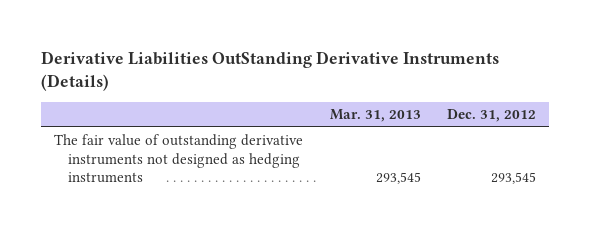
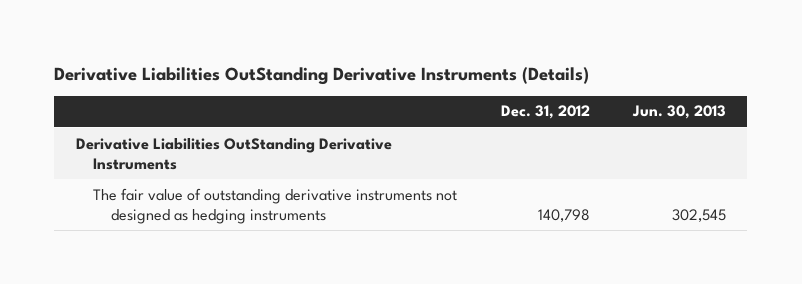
[329,109,421,123] Mar. 31, 2013 -> none
none -> [631,105,726,120] Jun. 30, 2013
none -> [76,137,393,171] Derivative Liabilities OutStanding Derivative Instruments
[491,172,537,185] 293,545 -> [537,209,590,223] 140,798

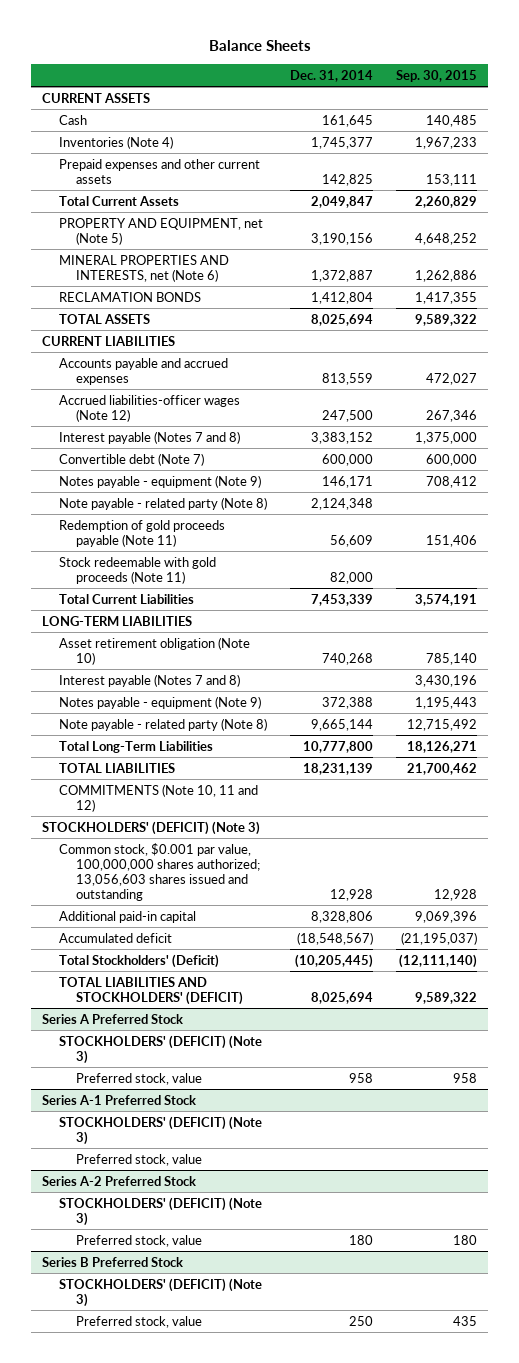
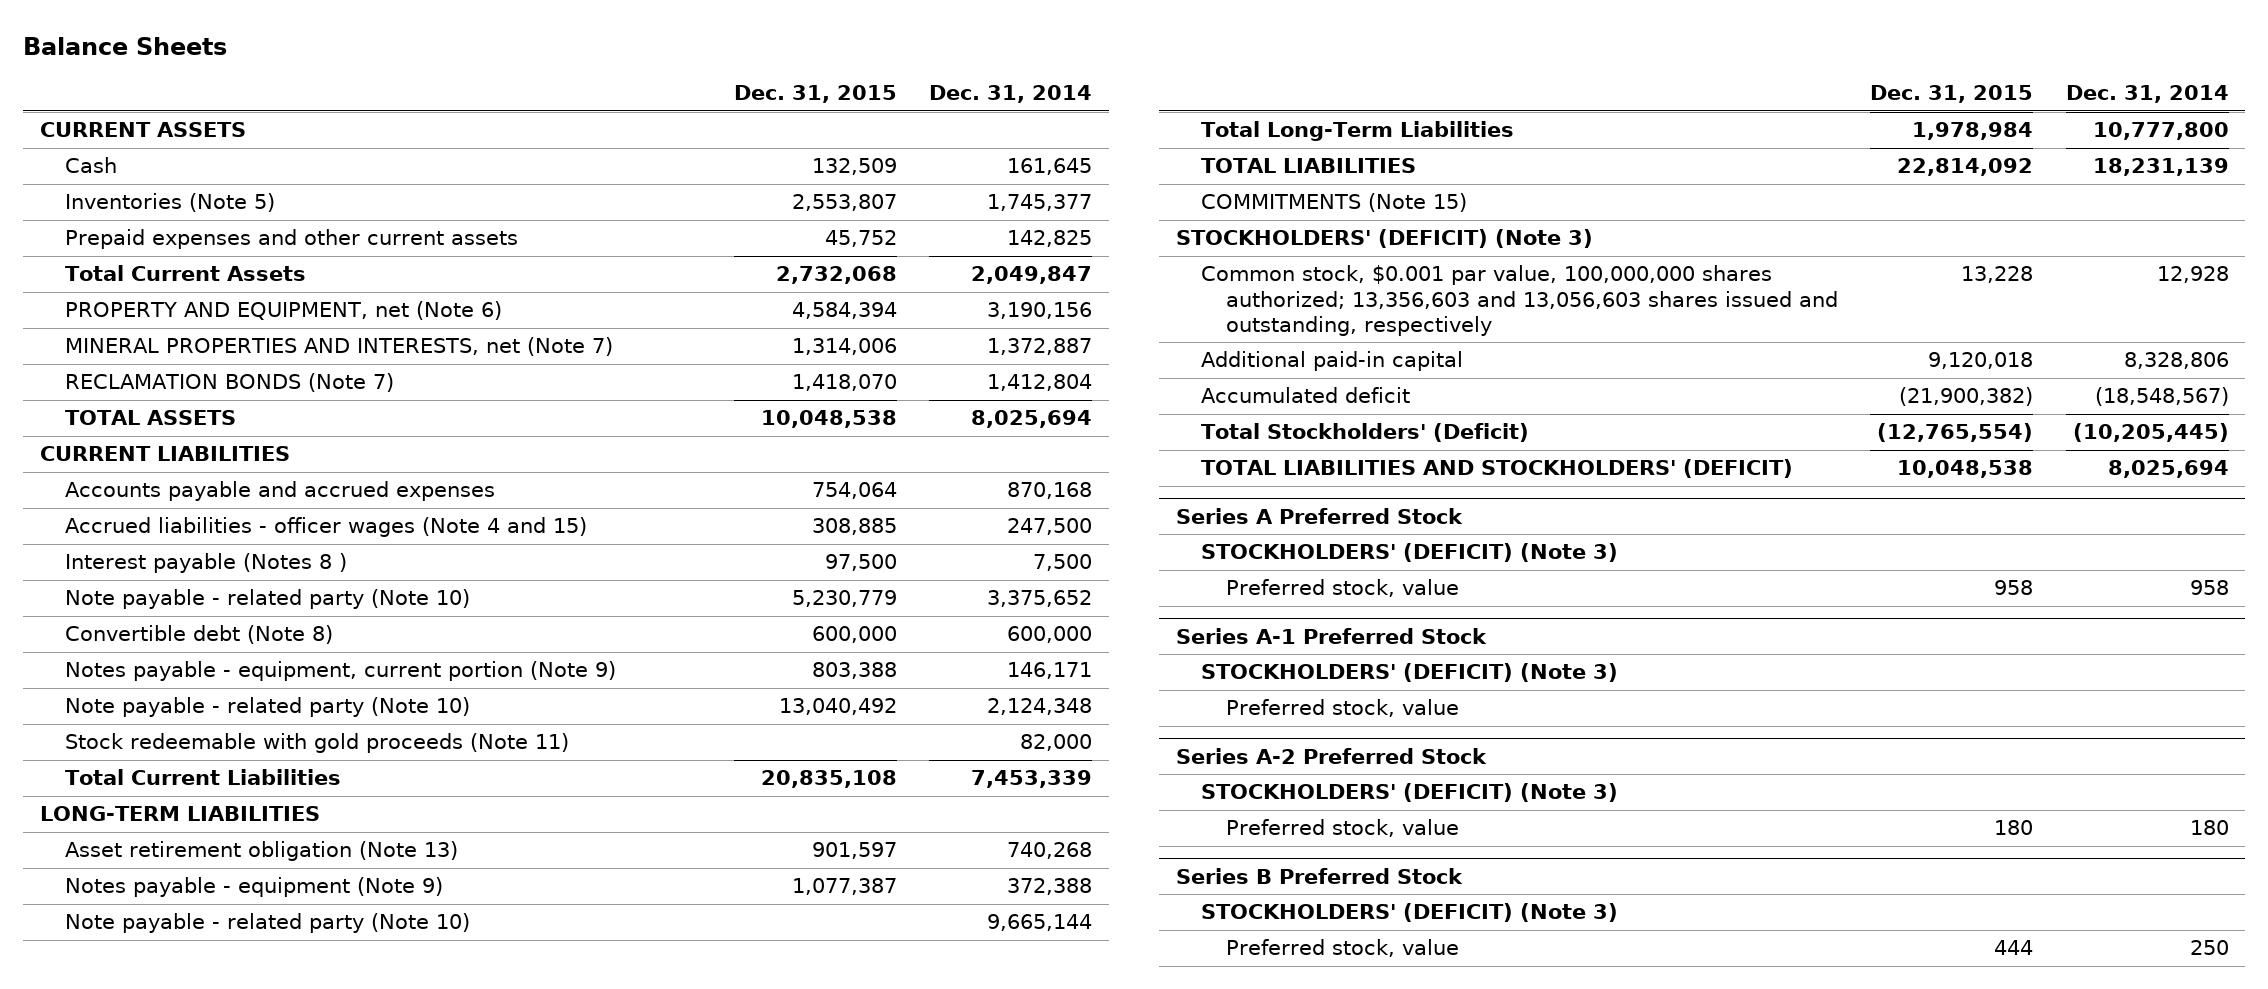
[395,70,477,83] Sep. 30, 2015 -> none
none -> [734,85,898,104] Dec. 31, 2015
[59,135,174,149] Inventories (Note 4) -> [64,193,275,213] Inventories (Note 5)
[59,217,264,245] PROPERTY AND EQUIPMENT, net (Note 5) -> [64,301,502,321] PROPERTY AND EQUIPMENT, net (Note 6)
[59,254,230,282] MINERAL PROPERTIES AND INTERESTS, net (Note 6) -> [64,337,613,357] MINERAL PROPERTIES AND INTERESTS, net (Note 7)
[59,291,202,302] RECLAMATION BONDS -> [64,373,394,393] RECLAMATION BONDS (Note 7)
[59,519,226,547] Redemption of gold proceeds payable (Note 11) -> none
[321,372,373,385] 813,559 -> [1007,482,1093,500] 870,168
[59,394,241,422] Accrued liabilities-officer wages (Note 12) -> [64,517,587,538] Accrued liabilities - officer wages (Note 4 and 15)
[59,430,241,444] Interest payable (Notes 7 and 8) -> [64,553,347,574] Interest payable (Notes 8 )
[310,431,373,444] 3,383,152 -> [1033,554,1093,572] 7,500
none -> [64,589,470,610] Note payable - related party (Note 10)
[59,452,205,466] Convertible debt (Note 7) -> [64,625,333,645] Convertible debt (Note 8)
[59,474,262,488] Notes payable - equipment (Note 9) -> [64,661,616,682] Notes payable - equipment, current portion (Note 9)
[59,496,268,510] Note payable - related party (Note 8) -> [64,697,470,718] Note payable - related party (Note 10)
[59,673,241,687] Interest payable (Notes 7 and 8) -> none
[59,636,251,665] Asset retirement obligation (Note 10) -> [64,841,458,862] Asset retirement obligation (Note 13)
[59,717,268,731] Note payable - related party (Note 8) -> [64,913,470,934] Note payable - related party (Note 10)
[59,783,259,812] COMMITMENTS (Note 10, 11 and 12) -> [1200,193,1467,213] COMMITMENTS (Note 15)
[59,842,260,902] Common stock, $0.001 par value, 100,000,000 shares authorized; 13,056,603 shares issued and outstanding -> [1200,265,1838,337] Common stock, $0.001 par value, 100,000,000 shares authorized; 13,356,603 and 13,056,603 shares issued and outstanding, respectively

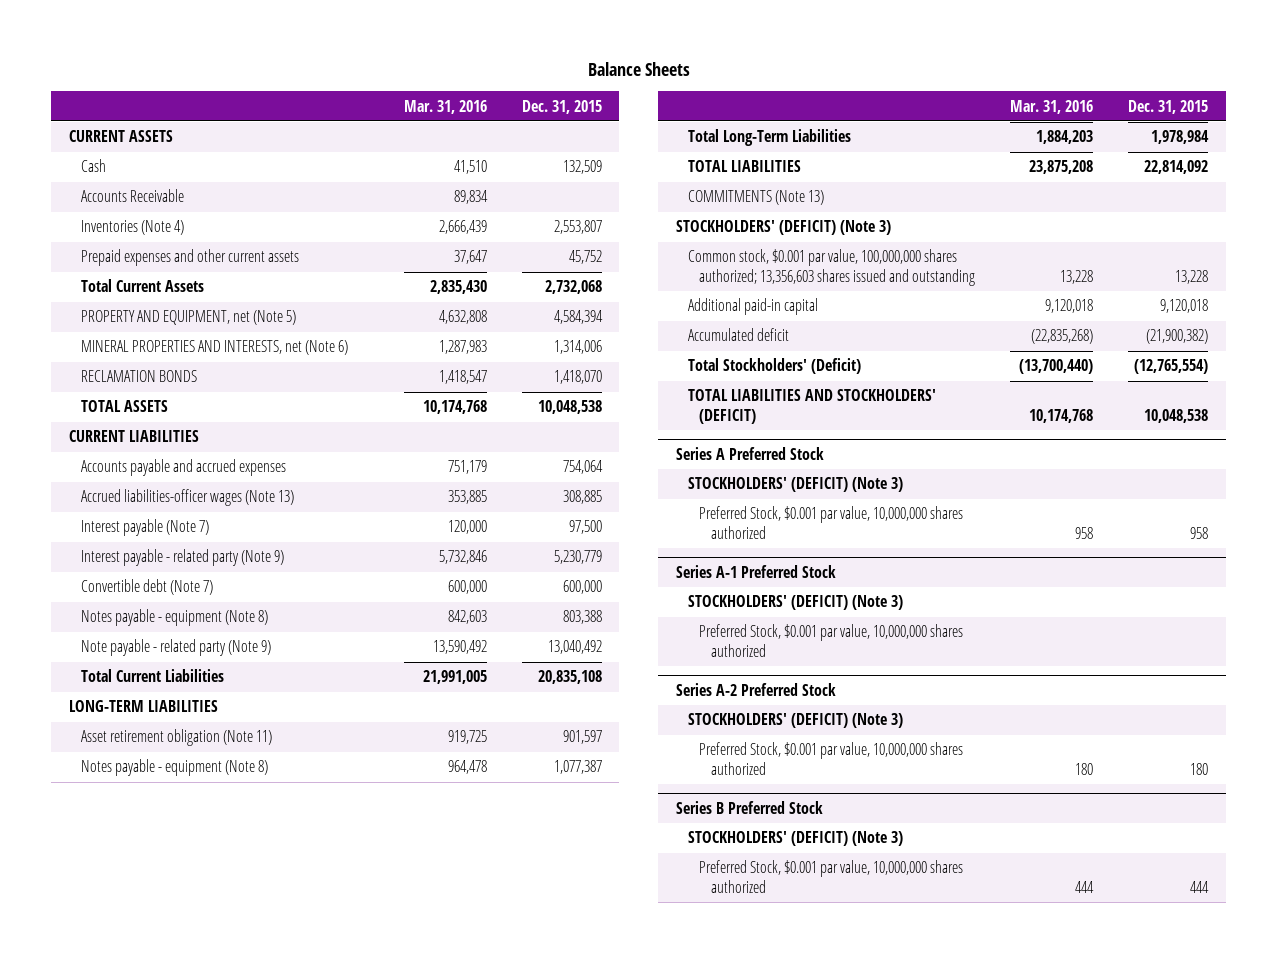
[929,85,1093,104] Dec. 31, 2014 -> none
none -> [403,99,487,114] Mar. 31, 2016
none -> [80,189,184,203] Accounts Receivable
[64,193,275,213] Inventories (Note 5) -> [80,220,184,236] Inventories (Note 4)
[64,301,502,321] PROPERTY AND EQUIPMENT, net (Note 6) -> [80,310,296,326] PROPERTY AND EQUIPMENT, net (Note 5)
[64,337,613,357] MINERAL PROPERTIES AND INTERESTS, net (Note 7) -> [80,340,348,356] MINERAL PROPERTIES AND INTERESTS, net (Note 6)
[64,373,394,393] RECLAMATION BONDS (Note 7) -> [80,370,197,383] RECLAMATION BONDS
[64,733,569,754] Stock redeemable with gold proceeds (Note 11) -> none
[64,517,587,538] Accrued liabilities - officer wages (Note 4 and 15) -> [80,489,294,507] Accrued liabilities-officer wages (Note 13)
[64,553,347,574] Interest payable (Notes 8 ) -> [80,519,209,537] Interest payable (Note 7)
[64,589,470,610] Note payable - related party (Note 10) -> [80,549,284,567] Interest payable - related party (Note 9)
[64,625,333,645] Convertible debt (Note 8) -> [80,579,213,596] Convertible debt (Note 7)
[64,661,616,682] Notes payable - equipment, current portion (Note 9) -> [80,609,268,627] Notes payable - equipment (Note 8)
[64,697,470,718] Note payable - related party (Note 10) -> [80,639,271,657] Note payable - related party (Note 9)
[64,913,470,934] Note payable - related party (Note 10) -> none
[64,841,458,862] Asset retirement obligation (Note 13) -> [80,729,272,747] Asset retirement obligation (Note 11)
[64,877,443,898] Notes payable - equipment (Note 9) -> [80,759,268,777] Notes payable - equipment (Note 8)
[1200,193,1467,213] COMMITMENTS (Note 15) -> [687,190,824,206] COMMITMENTS (Note 13)
[1200,265,1838,337] Common stock, $0.001 par value, 100,000,000 shares authorized; 13,356,603 and 13,056,603 shares issued and outstanding, respectively -> [687,249,976,287] Common stock, $0.001 par value, 100,000,000 shares authorized; 13,356,603 shares issued and outstanding
[1225,579,1459,598] Preferred stock, value -> [699,506,964,540] Preferred Stock, $0.001 par value, 10,000,000 shares authorized
[1225,699,1459,718] Preferred stock, value -> [699,624,964,658] Preferred Stock, $0.001 par value, 10,000,000 shares authorized
[1225,819,1459,838] Preferred stock, value -> [699,742,964,776] Preferred Stock, $0.001 par value, 10,000,000 shares authorized
[1225,939,1459,958] Preferred stock, value -> [699,860,964,894] Preferred Stock, $0.001 par value, 10,000,000 shares authorized

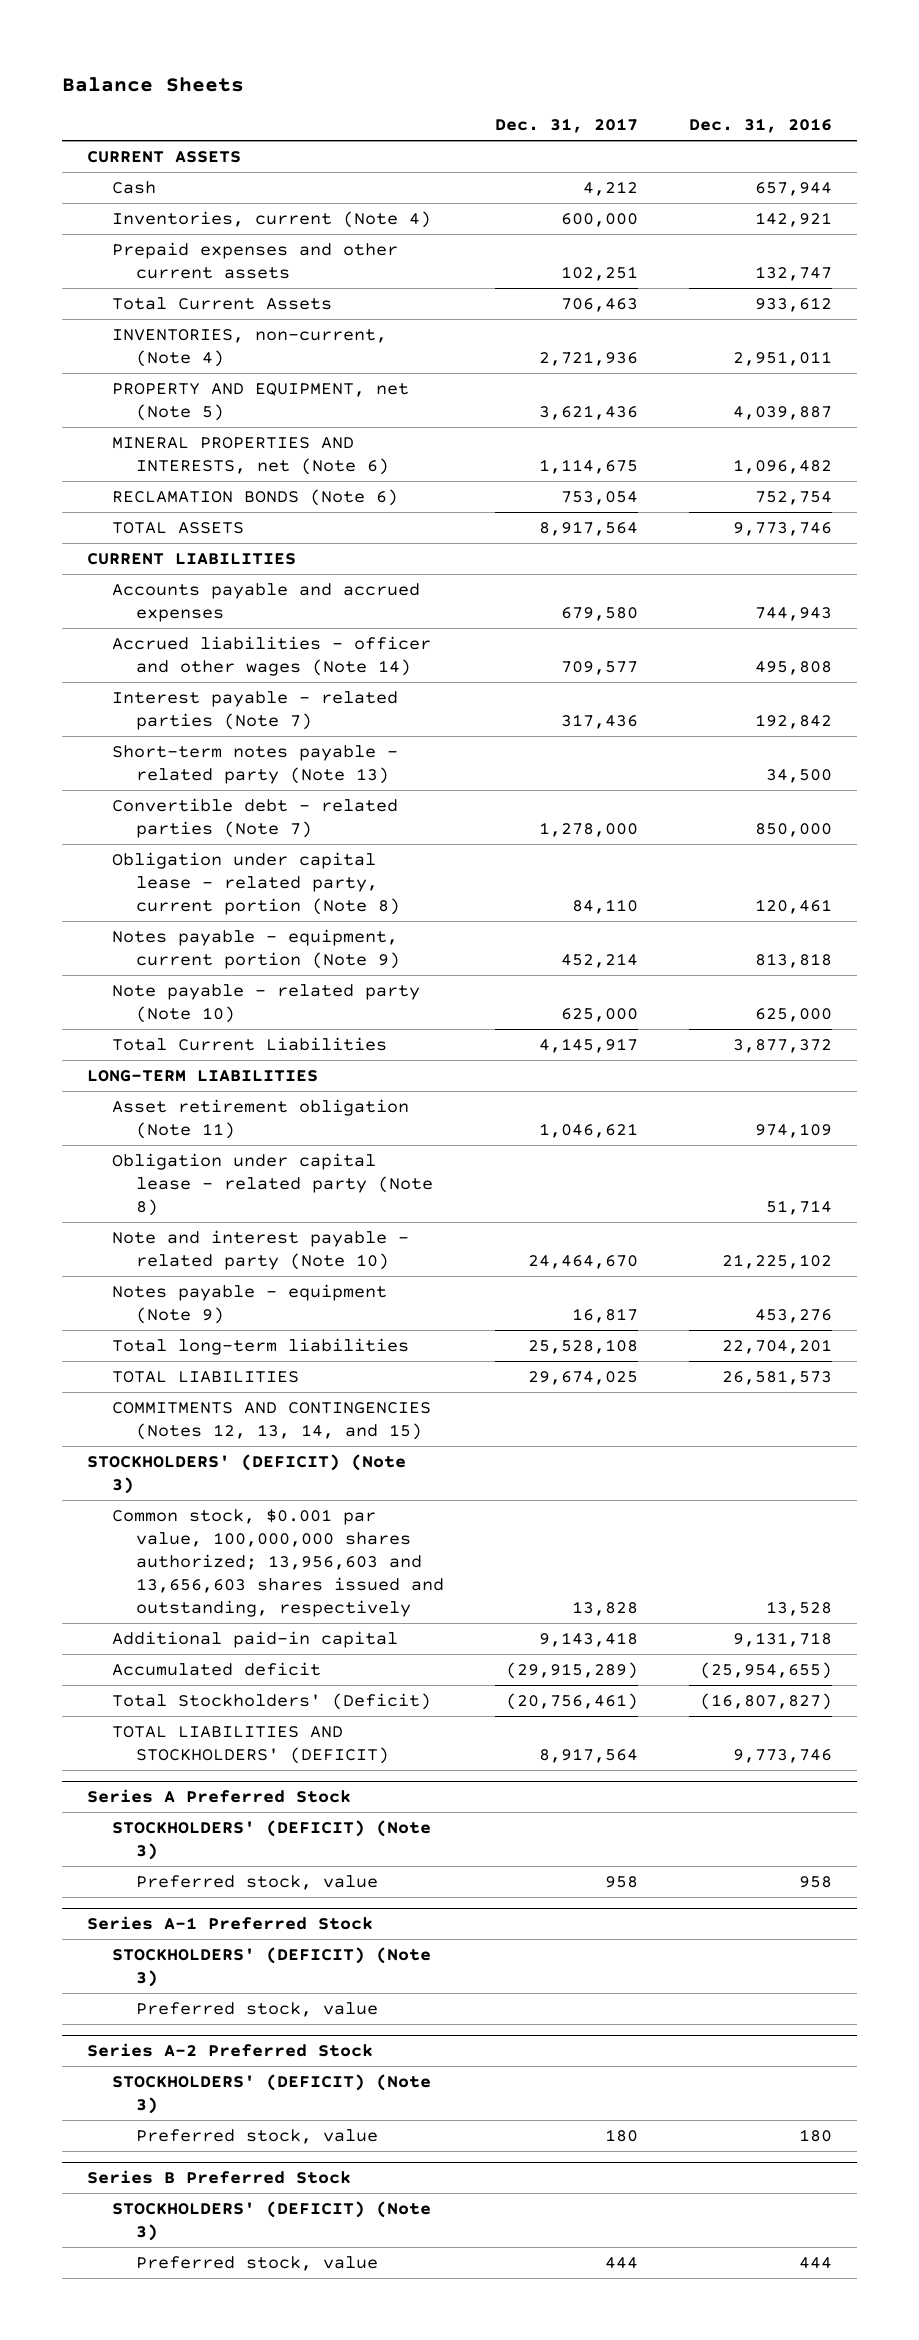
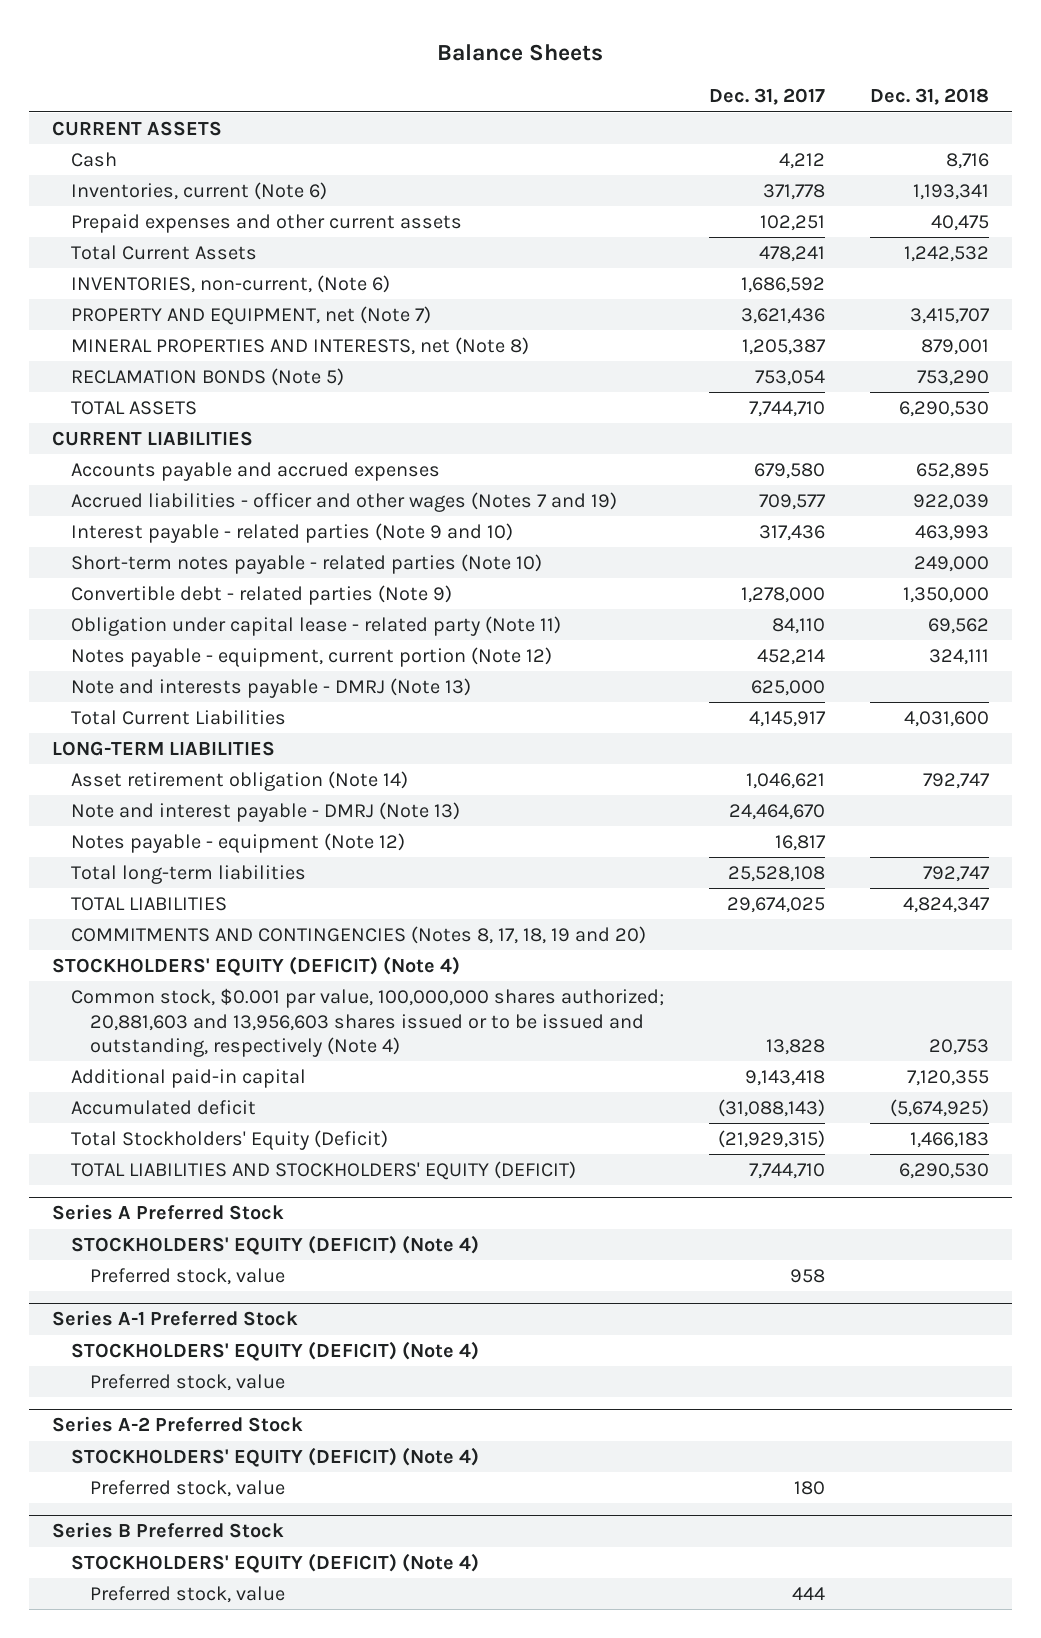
[688,118,832,134] Dec. 31, 2016 -> none
none -> [870,88,990,106] Dec. 31, 2018
[111,210,431,228] Inventories, current (Note 4) -> [70,182,327,201] Inventories, current (Note 6)
[561,212,639,227] 600,000 -> [762,184,825,201] 371,778
[561,297,639,312] 706,463 -> [758,246,825,263] 478,241
[111,328,387,367] INVENTORIES, non-current, (Note 4) -> [70,275,390,294] INVENTORIES, non-current, (Note 6)
[539,350,639,366] 2,721,936 -> [740,277,825,294] 1,686,592
[111,382,409,421] PROPERTY AND EQUIPMENT, net (Note 5) -> [70,306,431,326] PROPERTY AND EQUIPMENT, net (Note 7)
[111,436,390,475] MINERAL PROPERTIES AND INTERESTS, net (Note 6) -> [70,337,529,356] MINERAL PROPERTIES AND INTERESTS, net (Note 8)
[539,458,639,474] 1,114,675 -> [741,339,826,356] 1,205,387
[111,488,398,506] RECLAMATION BONDS (Note 6) -> [70,368,344,387] RECLAMATION BONDS (Note 5)
[539,520,639,536] 8,917,564 -> [748,401,825,418] 7,744,710
[111,635,431,676] Accrued liabilities - officer and other wages (Note 14) -> [70,492,617,513] Accrued liabilities - officer and other wages (Notes 7 and 19)
[111,690,398,730] Interest payable - related parties (Note 7) -> [70,523,513,544] Interest payable - related parties (Note 9 and 10)
[111,744,398,784] Short-term notes payable - related party (Note 13) -> [70,554,542,575] Short-term notes payable - related parties (Note 10)
[111,797,398,838] Convertible debt - related parties (Note 7) -> [70,585,452,606] Convertible debt - related parties (Note 9)
[111,851,401,915] Obligation under capital lease - related party, current portion (Note 8) -> [70,616,561,637] Obligation under capital lease - related party (Note 11)
[111,928,401,969] Notes payable - equipment, current portion (Note 9) -> [70,647,552,668] Notes payable - equipment, current portion (Note 12)
[111,983,420,1023] Note payable - related party (Note 10) -> [70,678,471,699] Note and interests payable - DMRJ (Note 13)
[111,1152,434,1216] Obligation under capital lease - related party (Note 8) -> none
[111,1098,409,1139] Asset retirement obligation (Note 11) -> [70,771,408,792] Asset retirement obligation (Note 14)
[111,1229,409,1270] Note and interest payable - related party (Note 10) -> [70,802,460,823] Note and interest payable - DMRJ (Note 13)
[111,1283,387,1324] Notes payable - equipment (Note 9) -> [70,833,405,854] Notes payable - equipment (Note 12)
[111,1401,431,1440] COMMITMENTS AND CONTINGENCIES (Notes 12, 13, 14, and 15) -> [70,926,646,945] COMMITMENTS AND CONTINGENCIES (Notes 8, 17, 18, 19 and 20)
[87,1453,407,1494] STOCKHOLDERS' (DEFICIT) (Note 3) -> [51,956,460,977] STOCKHOLDERS' EQUITY (DEFICIT) (Note 4)
[111,1508,445,1617] Common stock, $0.001 par value, 100,000,000 shares authorized; 13,956,603 and 13,656,603 shares issued and outstanding, respectively -> [70,988,664,1058] Common stock, $0.001 par value, 100,000,000 shares authorized; 20,881,603 and 13,956,603 shares issued or to be issued and outstanding, respectively (Note 4)
[506,1661,639,1679] (29,915,289) -> [717,1099,825,1118] (31,088,143)
[111,1692,431,1710] Total Stockholders' (Deficit) -> [70,1130,388,1151] Total Stockholders' Equity (Deficit)
[506,1692,639,1710] (20,756,461) -> [717,1130,825,1149] (21,929,315)
[111,1725,390,1764] TOTAL LIABILITIES AND STOCKHOLDERS' (DEFICIT) -> [70,1161,576,1181] TOTAL LIABILITIES AND STOCKHOLDERS' EQUITY (DEFICIT)
[539,1747,639,1763] 8,917,564 -> [748,1163,825,1180] 7,744,710
[111,1819,431,1860] STOCKHOLDERS' (DEFICIT) (Note 3) -> [70,1235,479,1256] STOCKHOLDERS' EQUITY (DEFICIT) (Note 4)
[111,1946,431,1987] STOCKHOLDERS' (DEFICIT) (Note 3) -> [70,1341,479,1362] STOCKHOLDERS' EQUITY (DEFICIT) (Note 4)
[111,2073,431,2114] STOCKHOLDERS' (DEFICIT) (Note 3) -> [70,1447,479,1468] STOCKHOLDERS' EQUITY (DEFICIT) (Note 4)
[111,2200,431,2241] STOCKHOLDERS' (DEFICIT) (Note 3) -> [70,1553,479,1574] STOCKHOLDERS' EQUITY (DEFICIT) (Note 4)

